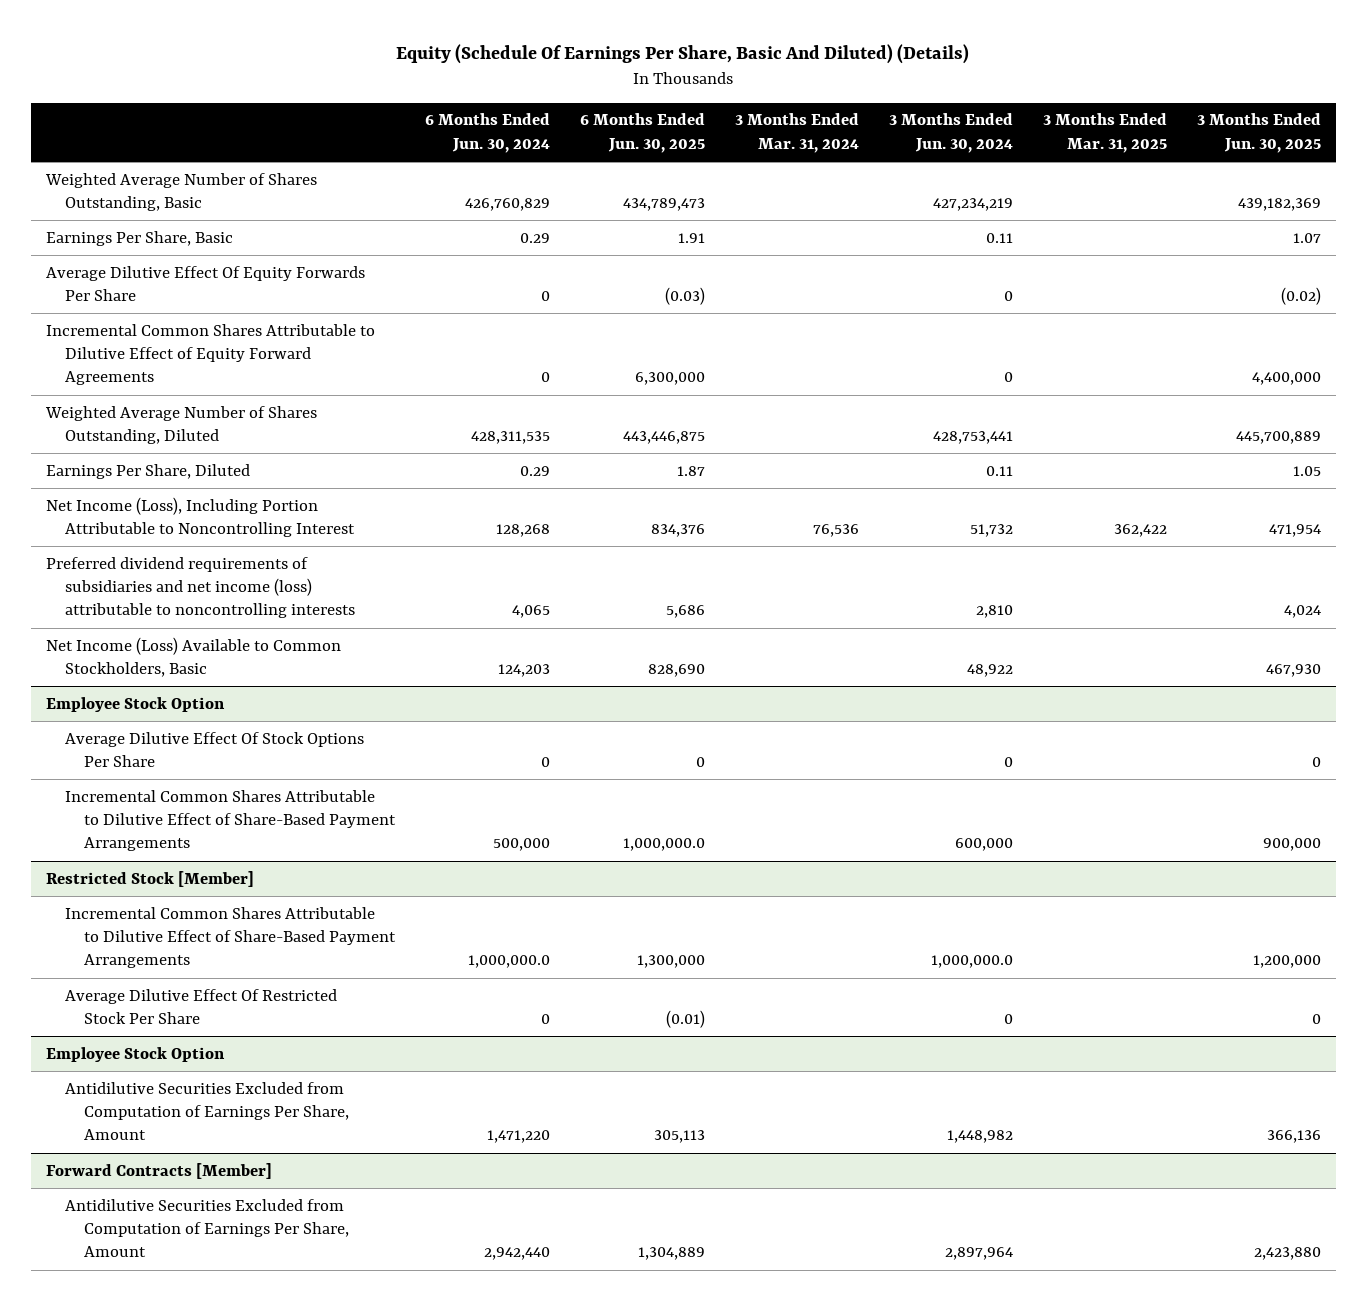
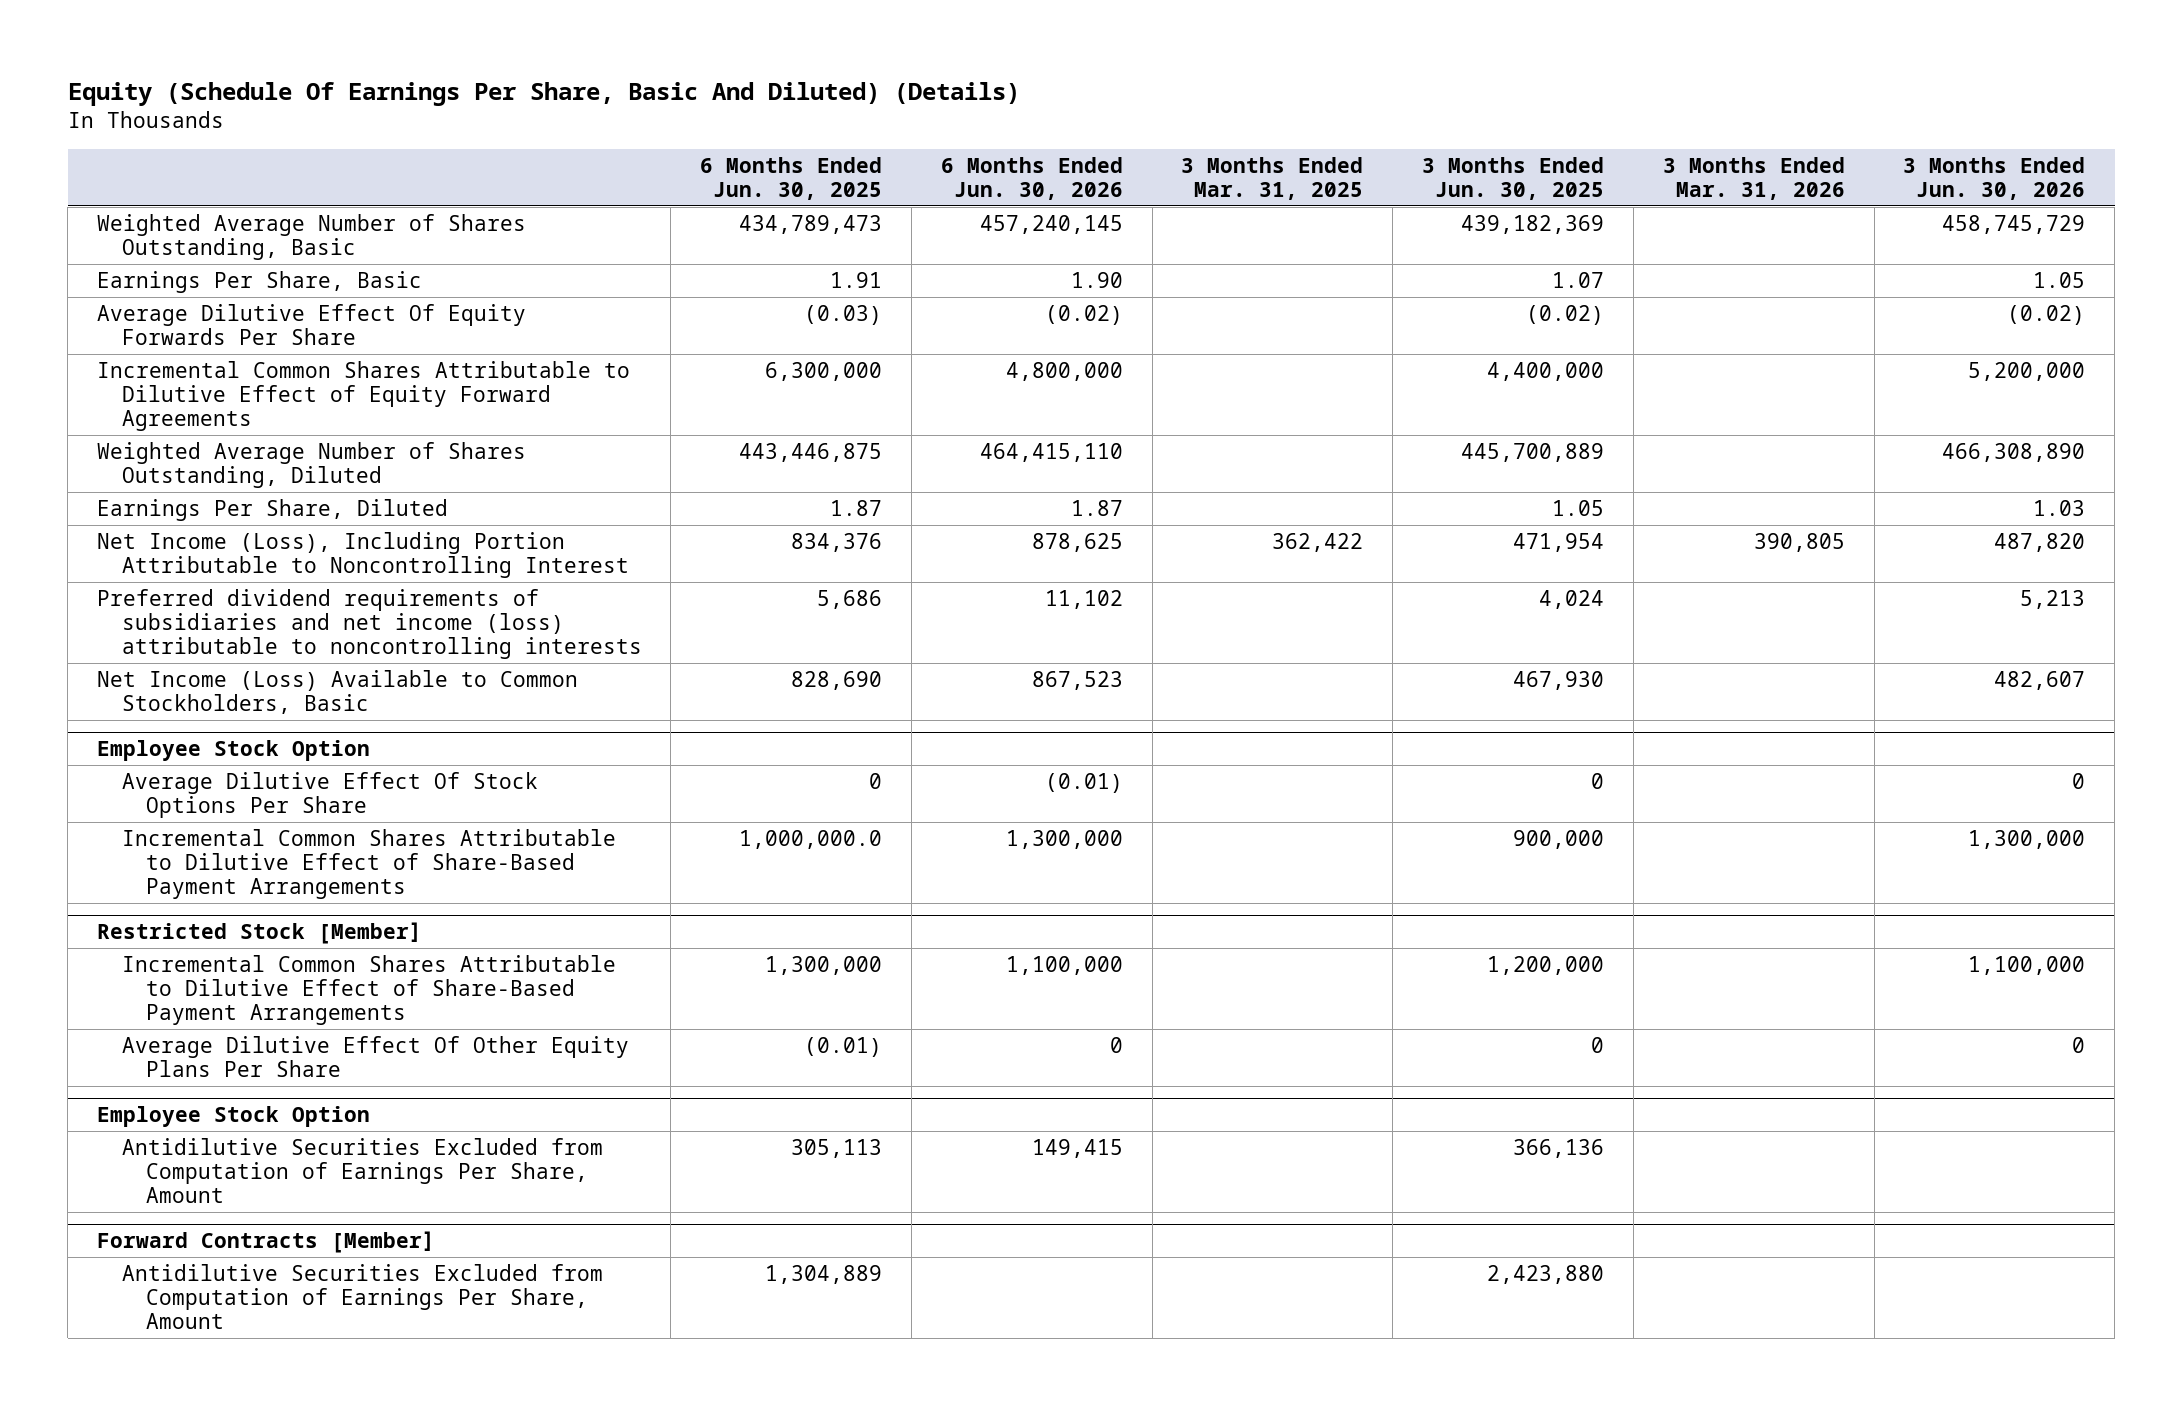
[425,113,551,153] 6 Months Ended Jun. 30, 2024 -> none
[735,113,860,153] 3 Months Ended Mar. 31, 2024 -> none
[889,113,1014,153] 3 Months Ended Jun. 30, 2024 -> none
none -> [940,156,1123,200] 6 Months Ended Jun. 30, 2026
none -> [1662,156,1845,200] 3 Months Ended Mar. 31, 2026
none -> [1903,156,2086,200] 3 Months Ended Jun. 30, 2026
[64,988,337,1025] Average Dilutive Effect Of Restricted Stock Per Share -> [121,1036,629,1078] Average Dilutive Effect Of Other Equity Plans Per Share

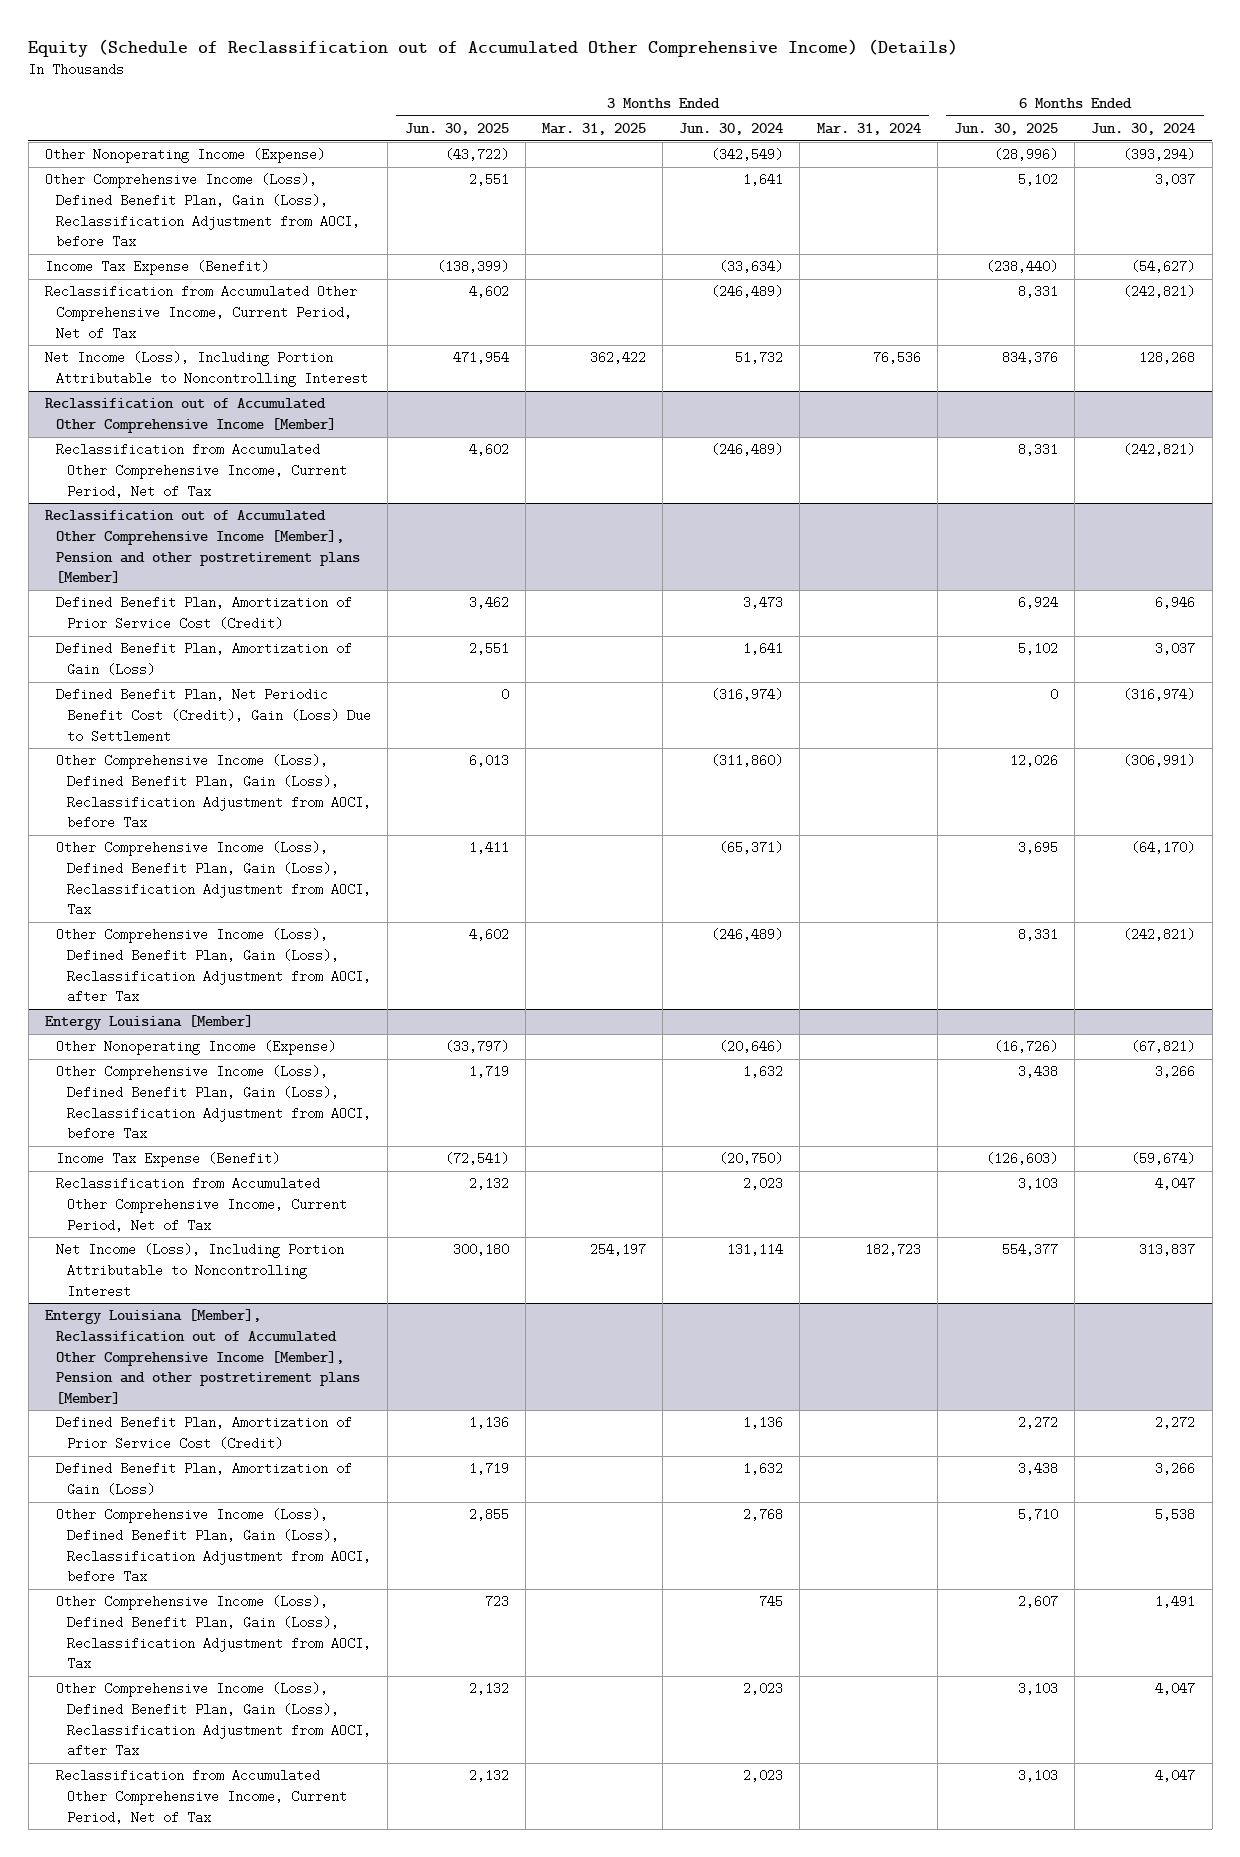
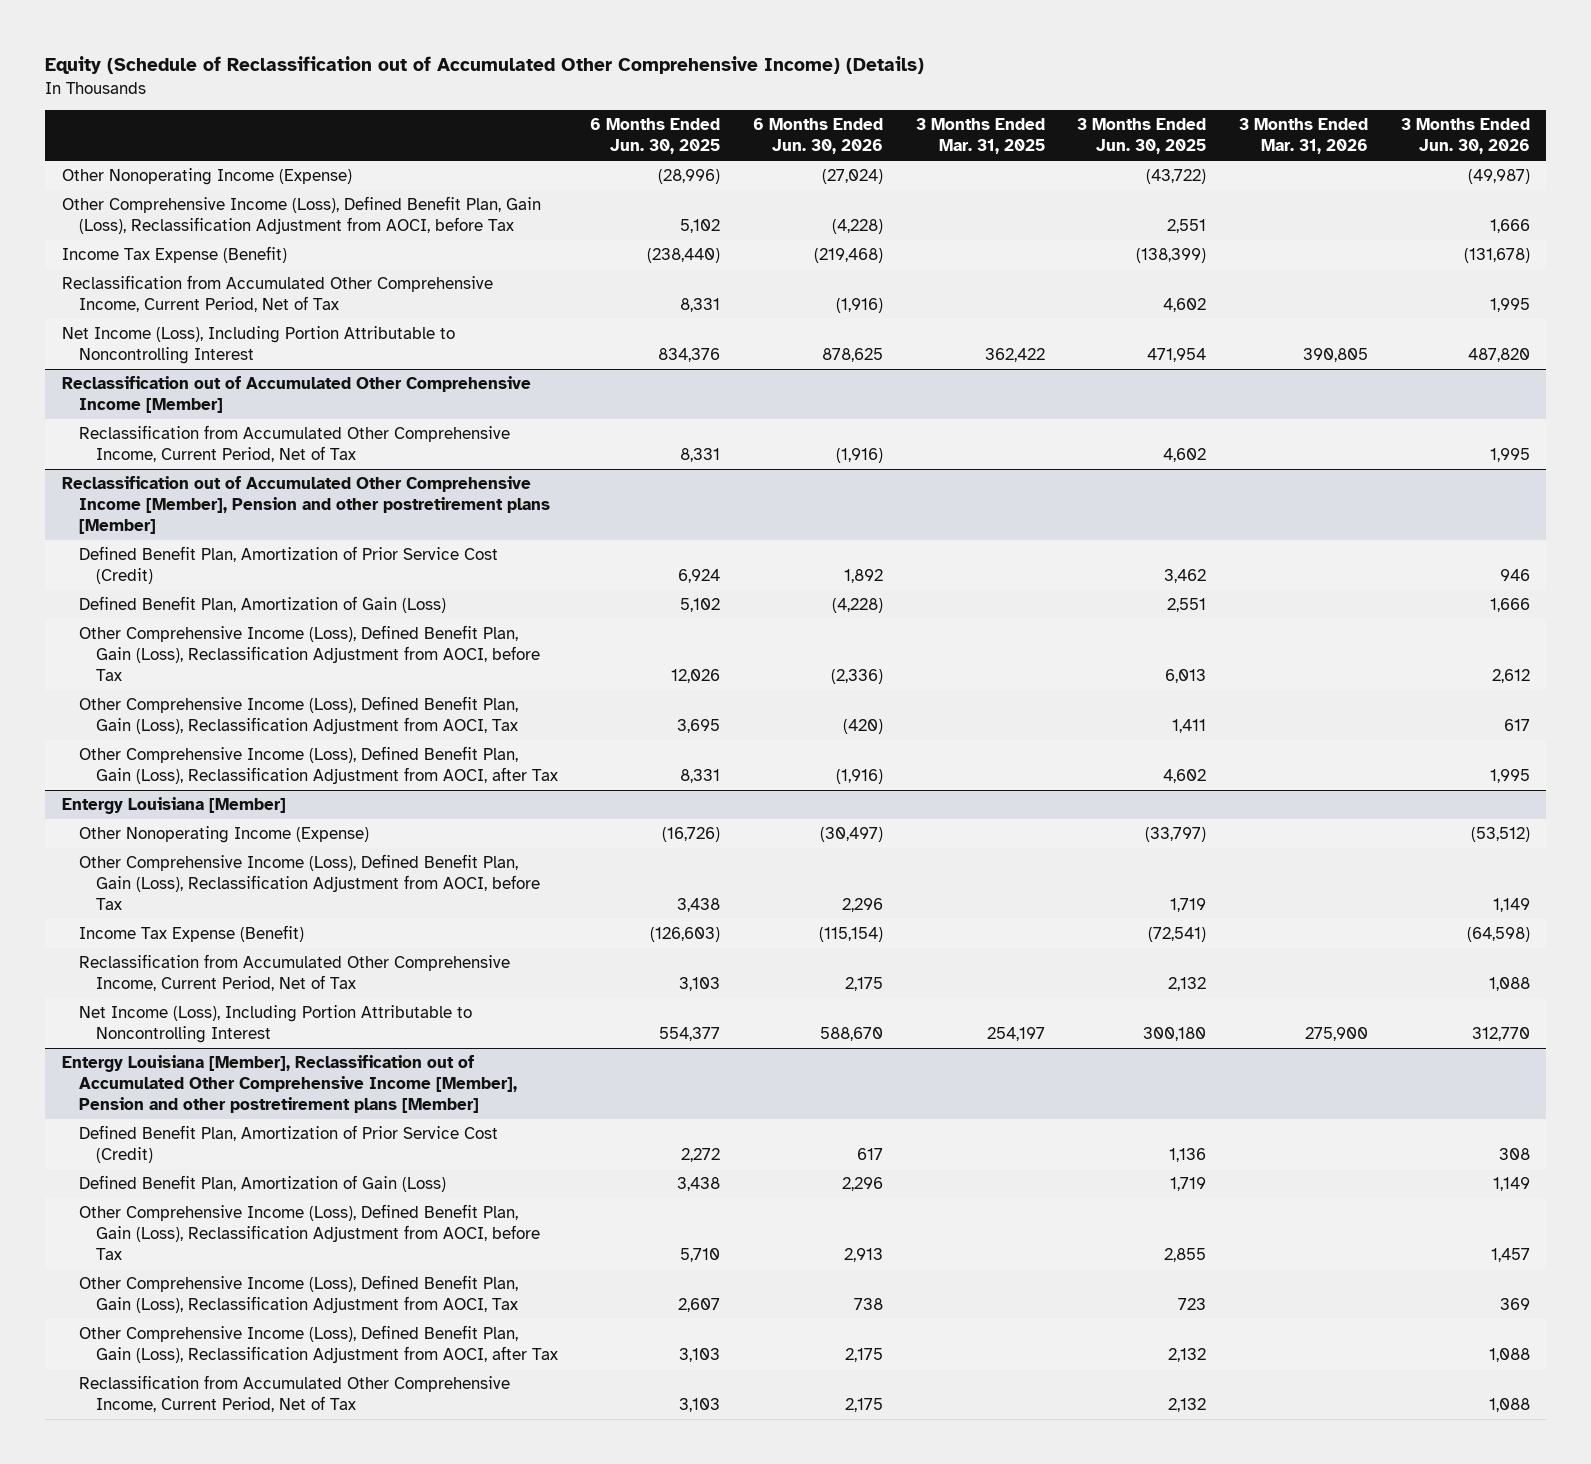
[679,122,784,135] Jun. 30, 2024 -> none
[816,122,921,135] Mar. 31, 2024 -> none
[1091,122,1196,135] Jun. 30, 2024 -> none
none -> [753,118,884,155] 6 Months Ended Jun. 30, 2026
none -> [1238,118,1368,155] 3 Months Ended Mar. 31, 2026
none -> [1400,118,1530,155] 3 Months Ended Jun. 30, 2026
[55,688,372,743] Defined Benefit Plan, Net Periodic Benefit Cost (Credit), Gain (Loss) Due to Settlement -> none

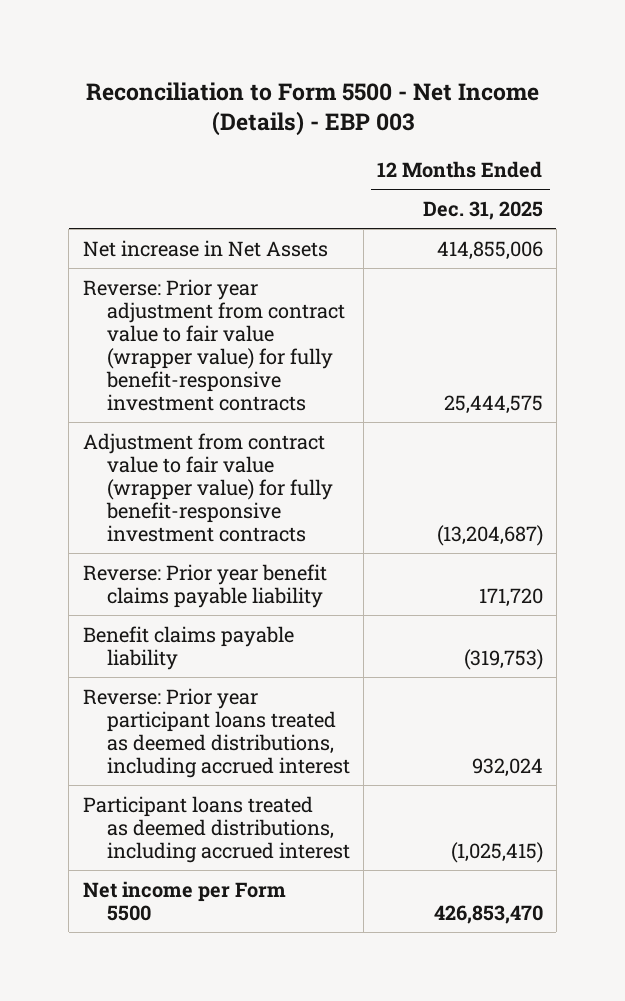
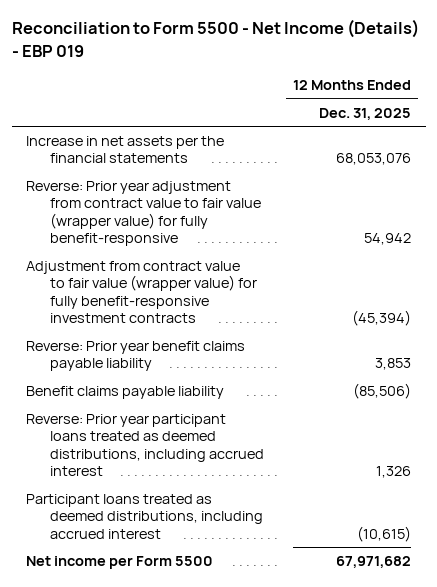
[85,81,539,137] Reconciliation to Form 5500 - Net Income (Details) - EBP 003 -> [11,19,419,57] Reconciliation to Form 5500 - Net Income (Details) - EBP 019
[82,239,328,257] Net increase in Net Assets -> [26,136,225,164] Increase in net assets per the financial statements
[436,240,543,260] 414,855,006 -> [335,153,411,166] 68,053,076
[82,278,346,412] Reverse: Prior year adjustment from contract value to fair value (wrapper value) for fully benefit-responsive investment contracts -> [26,181,261,247] Reverse: Prior year adjustment from contract value to fair value (wrapper value) for fully benefit-responsive
[443,395,543,415] 25,444,575 -> [363,233,411,246] 54,942
[436,525,543,547] (13,204,687) -> [351,310,411,327] (45,394)
[478,587,543,607] 171,720 -> [374,358,411,371] 3,853
[463,648,543,670] (319,753) -> [352,383,411,400] (85,506)
[471,757,543,777] 932,024 -> [375,466,411,479] 1,326
[450,841,543,863] (1,025,415) -> [356,525,411,542] (10,615)
[433,904,543,924] 426,853,470 -> [335,556,411,569] 67,971,682

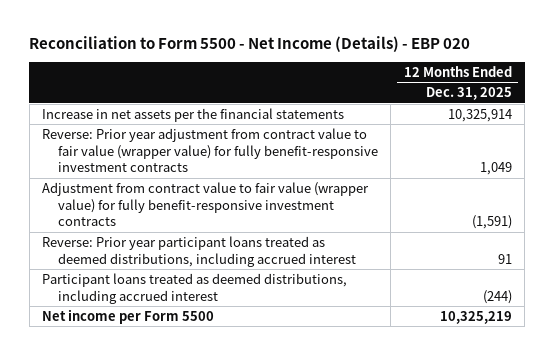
[11,19,419,57] Reconciliation to Form 5500 - Net Income (Details) - EBP 019 -> [29,36,471,53] Reconciliation to Form 5500 - Net Income (Details) - EBP 020
[26,341,246,372] Reverse: Prior year benefit claims payable liability -> none
[26,386,225,400] Benefit claims payable liability -> none
[335,153,411,166] 68,053,076 -> [447,108,512,122] 10,325,914
[26,181,261,247] Reverse: Prior year adjustment from contract value to fair value (wrapper value) for fully benefit-responsive -> [42,127,378,173] Reverse: Prior year adjustment from contract value to fair value (wrapper value) for fully benefit-responsive investment contracts
[363,233,411,246] 54,942 -> [479,162,512,176] 1,049
[351,310,411,327] (45,394) -> [471,215,512,230] (1,591)
[375,466,411,479] 1,326 -> [497,253,512,264] 91
[356,525,411,542] (10,615) -> [482,289,512,304] (244)
[335,556,411,569] 67,971,682 -> [439,310,512,324] 10,325,219

